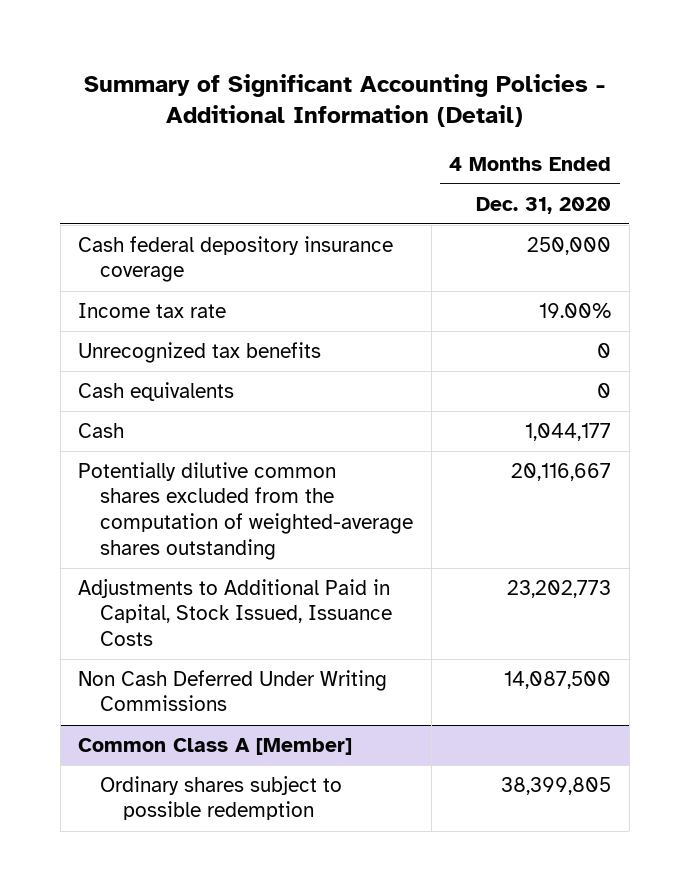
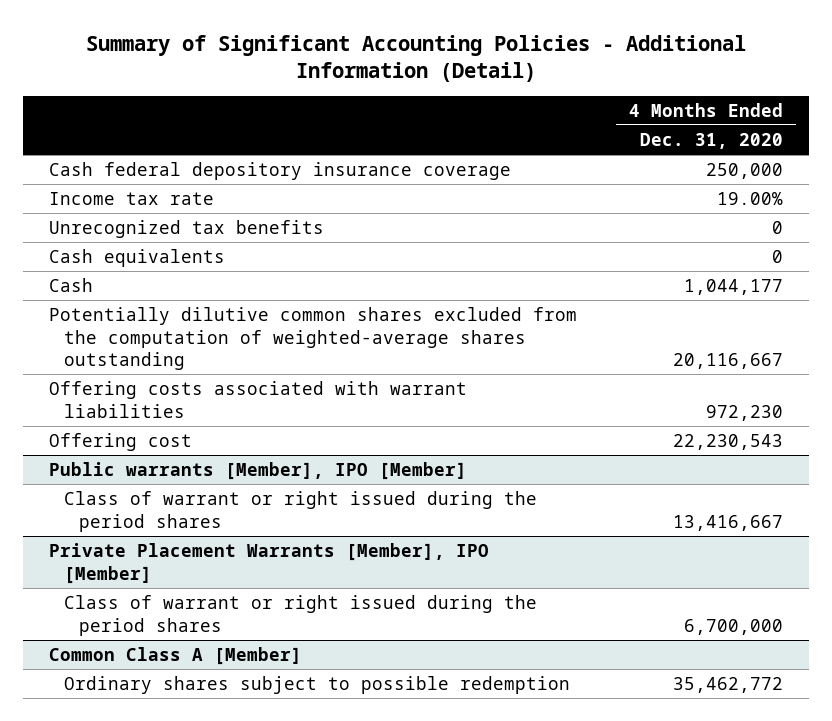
[78,578,393,646] Adjustments to Additional Paid in Capital, Stock Issued, Issuance Costs -> none
[78,669,388,712] Non Cash Deferred Under Writing Commissions -> none
none -> [49,381,468,418] Offering costs associated with warrant liabilities
none -> [49,433,193,452] Offering cost
none -> [49,462,468,481] Public warrants [Member], IPO [Member]
none -> [64,491,538,532] Class of warrant or right issued during the period shares
none -> [49,543,490,584] Private Placement Warrants [Member], IPO [Member]
none -> [64,595,538,636] Class of warrant or right issued during the period shares
[501,776,612,795] 38,399,805 -> [672,677,783,694] 35,462,772

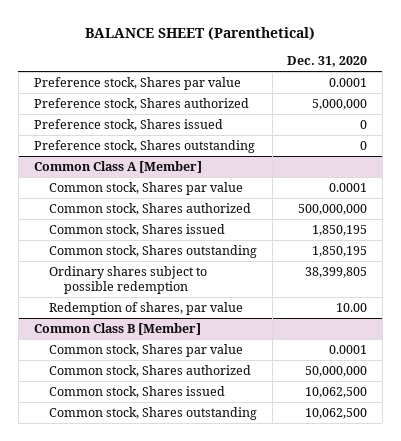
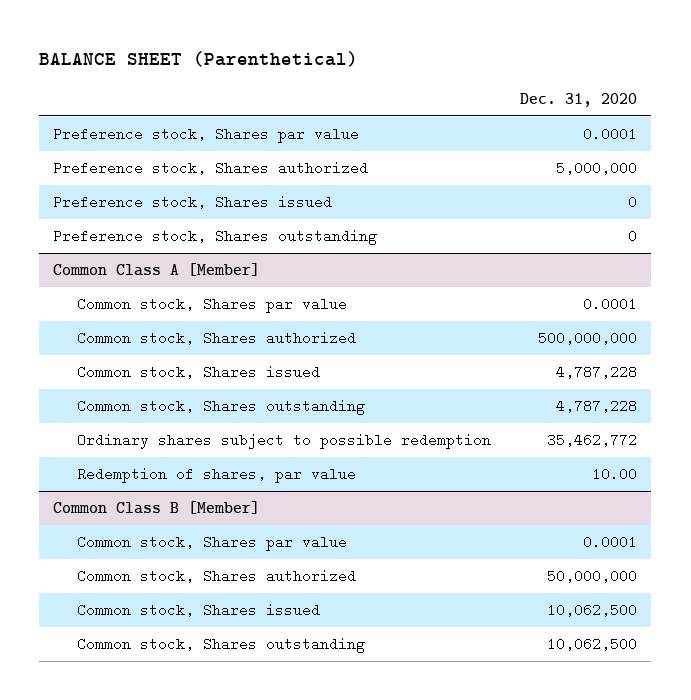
[312,225,368,237] 1,850,195 -> [556,364,638,379] 4,787,228
[312,246,368,258] 1,850,195 -> [556,398,638,413] 4,787,228
[305,267,368,279] 38,399,805 -> [547,432,638,447] 35,462,772

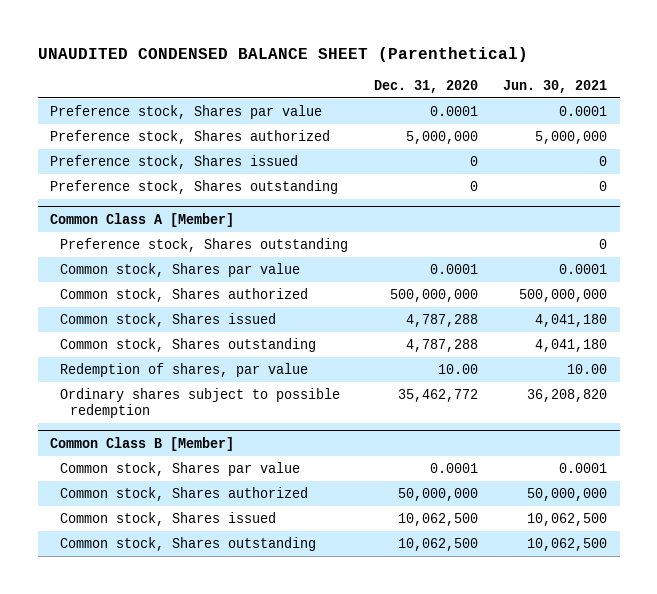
[39,51,359,68] BALANCE SHEET (Parenthetical) -> [37,47,528,63] UNAUDITED CONDENSED BALANCE SHEET (Parenthetical)
none -> [503,79,608,93] Jun. 30, 2021
none -> [60,237,349,252] Preference stock, Shares outstanding
[556,364,638,379] 4,787,228 -> [405,313,478,327] 4,787,288
[556,398,638,413] 4,787,228 -> [405,338,478,352] 4,787,288
[77,432,492,449] Ordinary shares subject to possible redemption -> [60,387,341,418] Ordinary shares subject to possible redemption

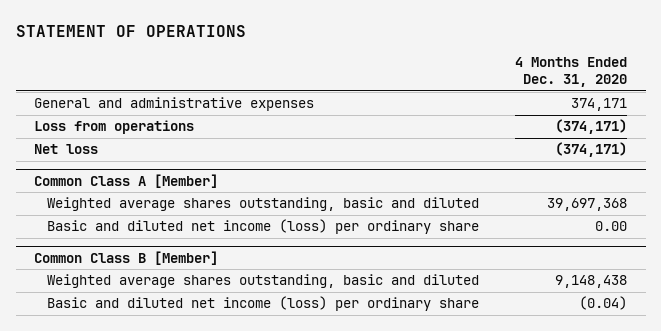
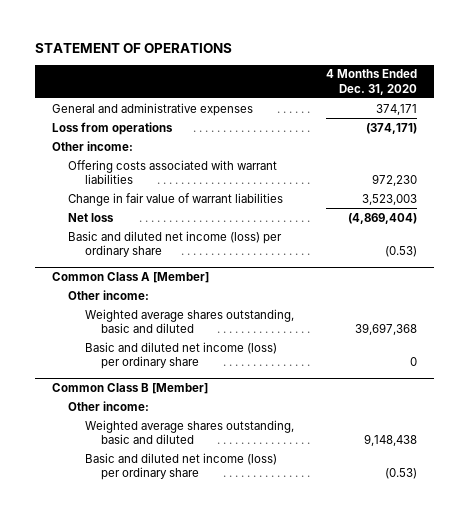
none -> [51,140,133,151] Other income:
none -> [68,159,278,184] Offering costs associated with warrant liabilities
none -> [68,192,284,206] Change in fair value of warrant liabilities
[555,142,628,158] (374,171) -> [348,212,418,224] (4,869,404)
none -> [68,230,283,257] Basic and diluted net income (loss) per ordinary share
none -> [68,289,150,300] Other income:
[595,221,628,232] 0.00 -> [410,356,418,366] 0
none -> [68,400,150,411] Other income:
[579,296,628,311] (0.04) -> [385,467,418,479] (0.53)

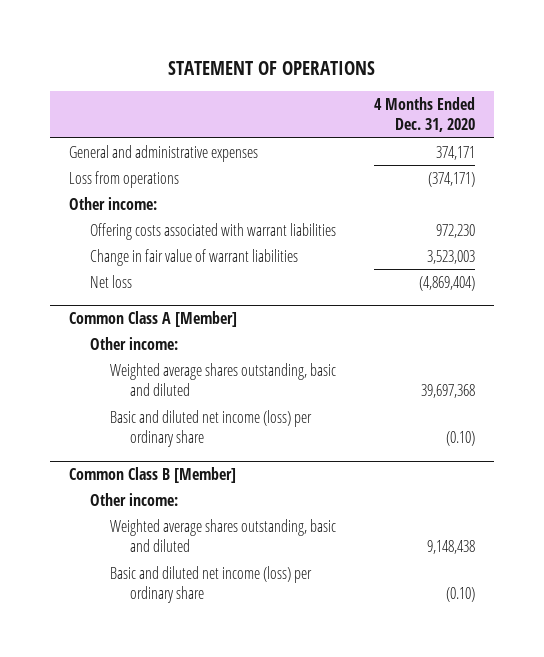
[68,230,283,257] Basic and diluted net income (loss) per ordinary share -> none
[410,356,418,366] 0 -> [446,431,476,447] (0.10)
[385,467,418,479] (0.53) -> [446,587,476,603] (0.10)

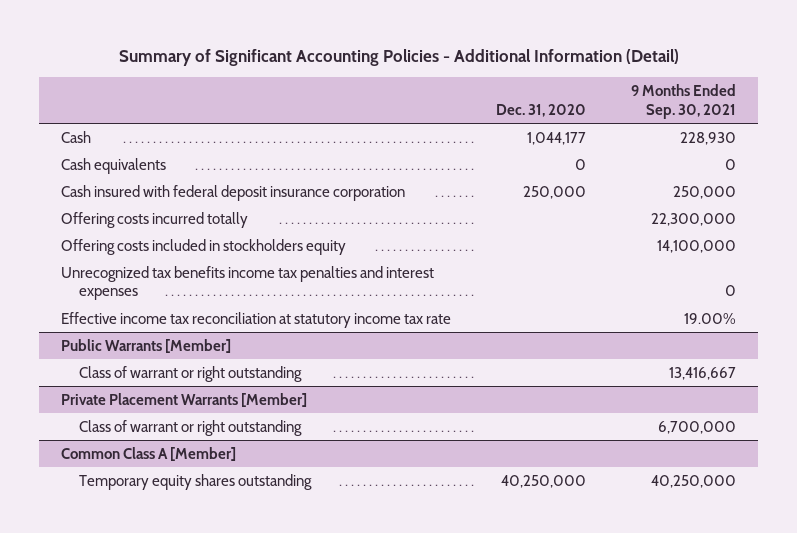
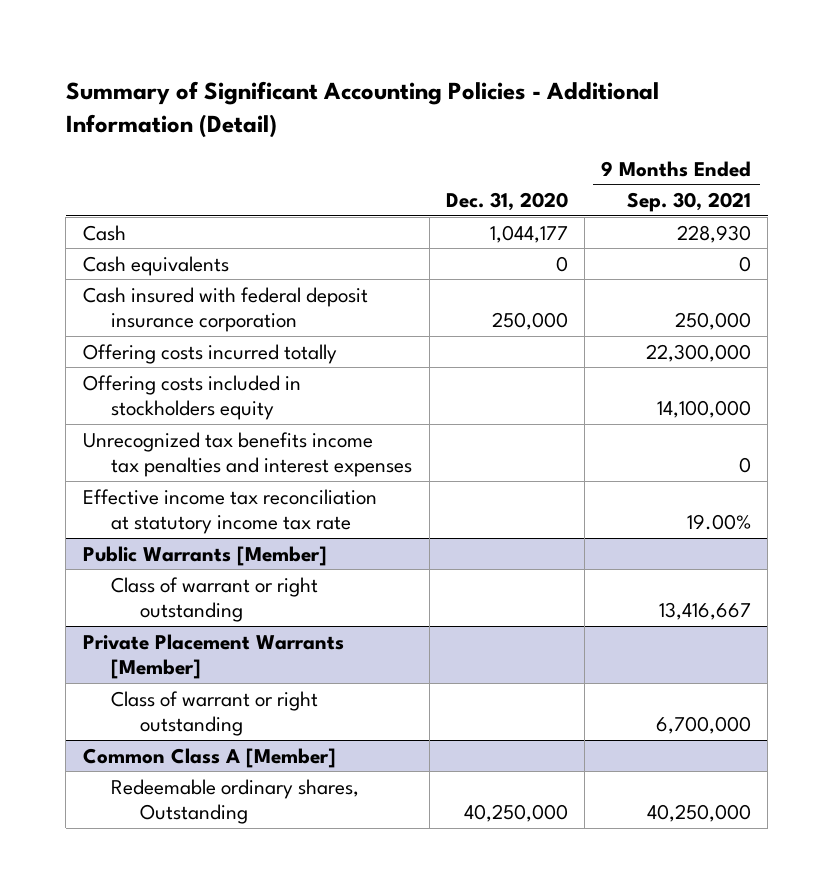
[79,473,313,490] Temporary equity shares outstanding -> [111,778,360,825] Redeemable ordinary shares, Outstanding

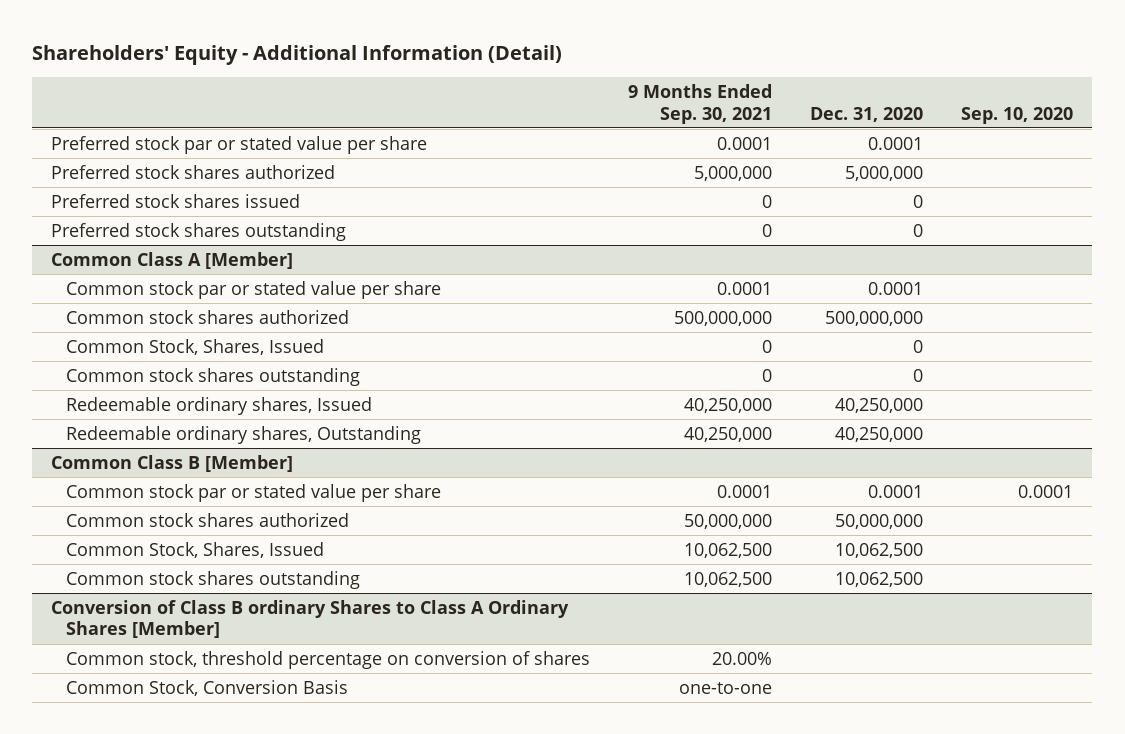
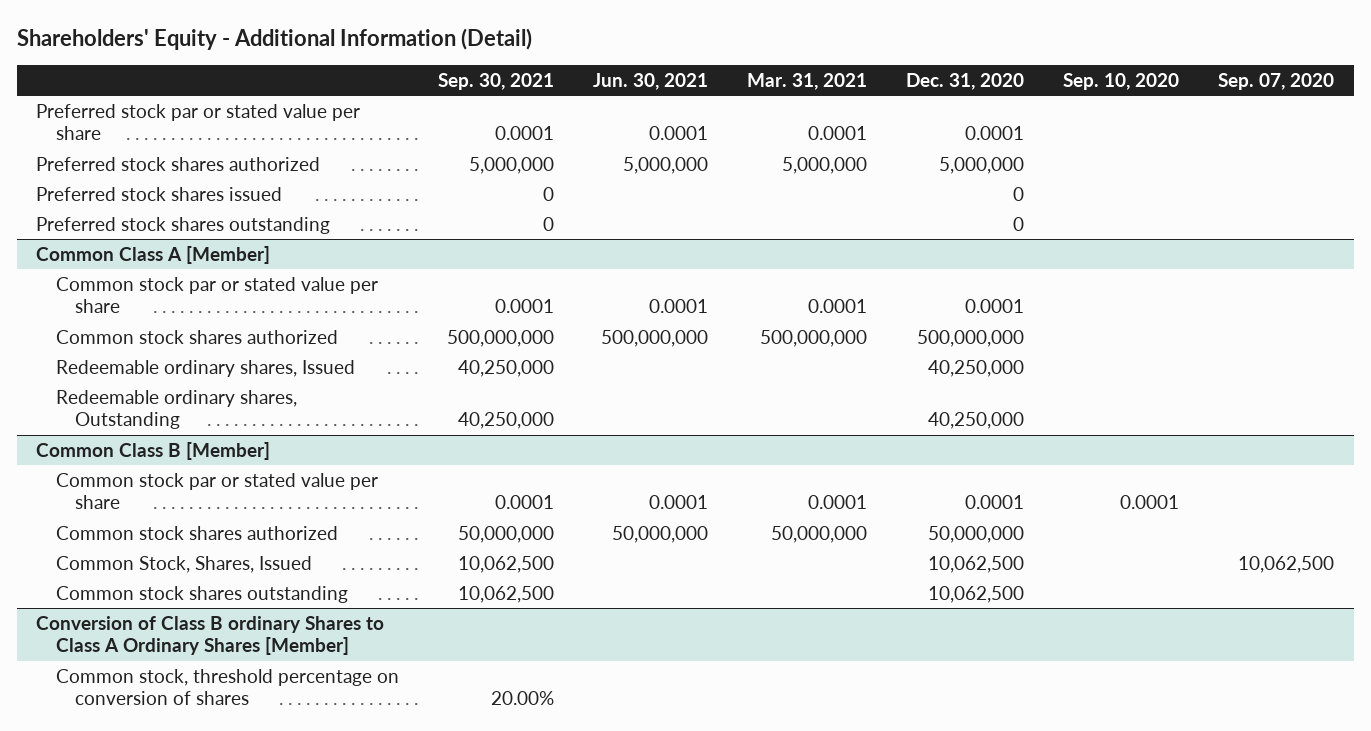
[628,84,773,124] 9 Months Ended Sep. 30, 2021 -> none
none -> [437,73,554,91] Sep. 30, 2021
none -> [592,73,708,91] Jun. 30, 2021
none -> [746,73,867,91] Mar. 31, 2021
none -> [1218,73,1335,91] Sep. 07, 2020
[66,338,325,355] Common Stock, Shares, Issued -> none
[66,367,361,386] Common stock shares outstanding -> none
[66,679,349,696] Common Stock, Conversion Basis -> none

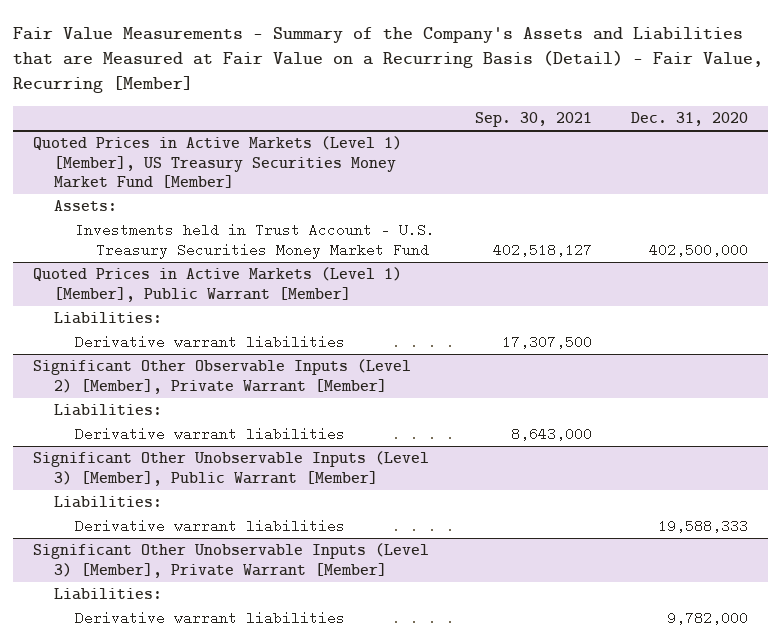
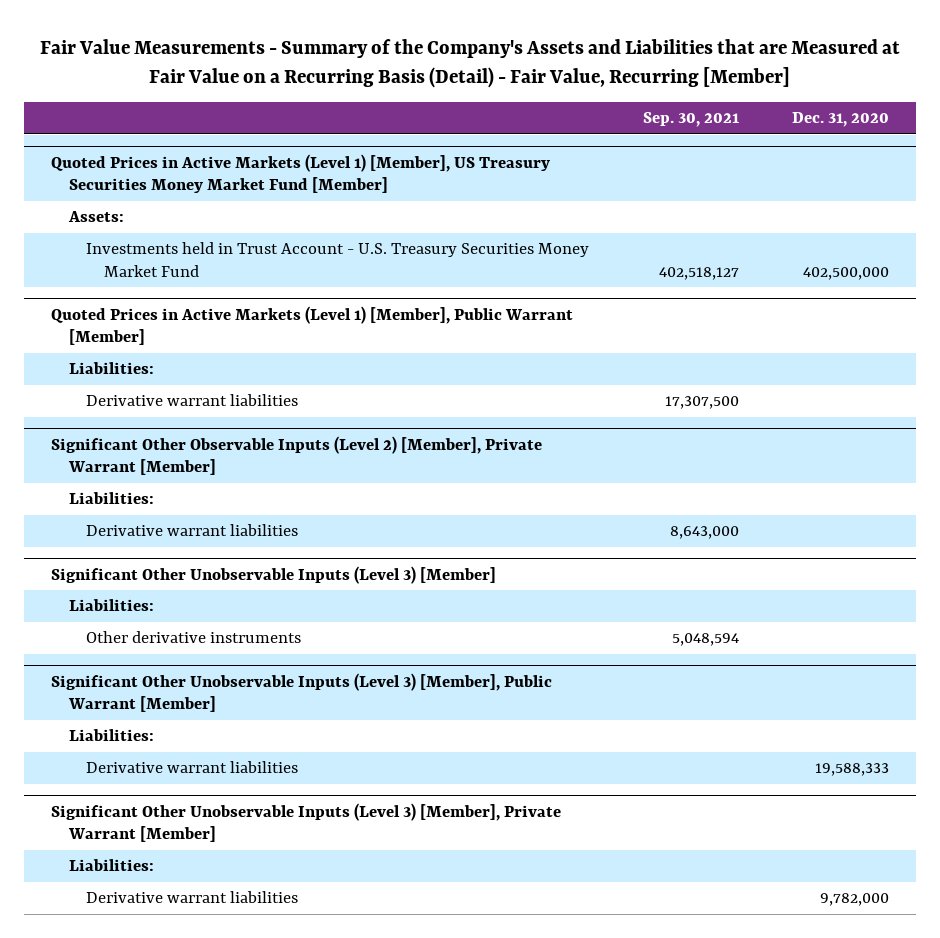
none -> [50,565,496,584] Significant Other Unobservable Inputs (Level 3) [Member]
none -> [68,599,154,612] Liabilities:
none -> [86,631,302,644] Other derivative instruments

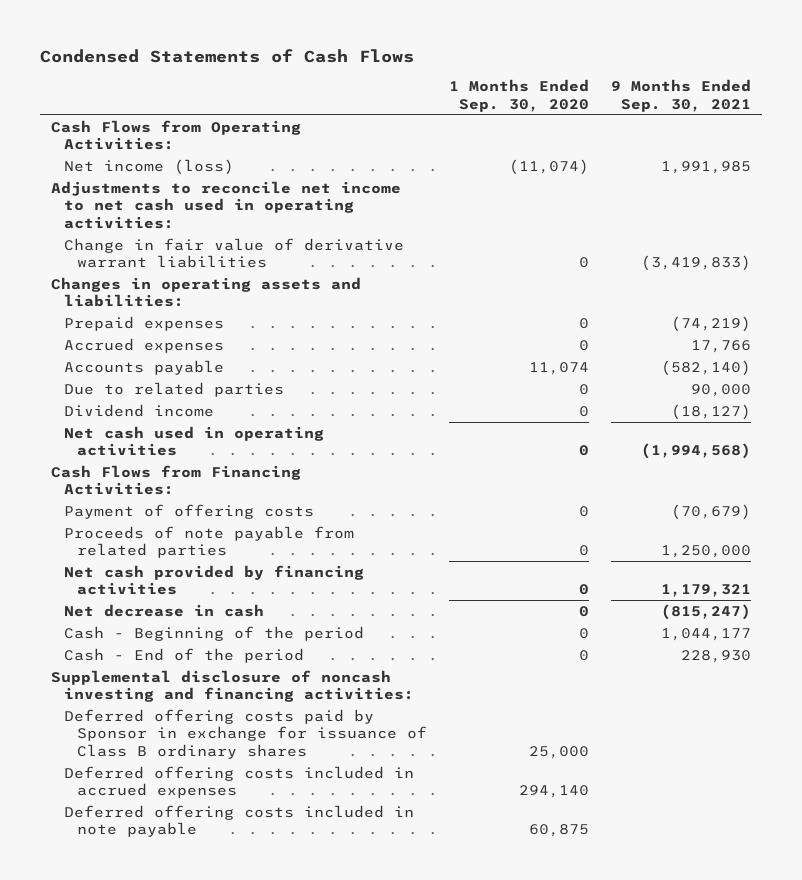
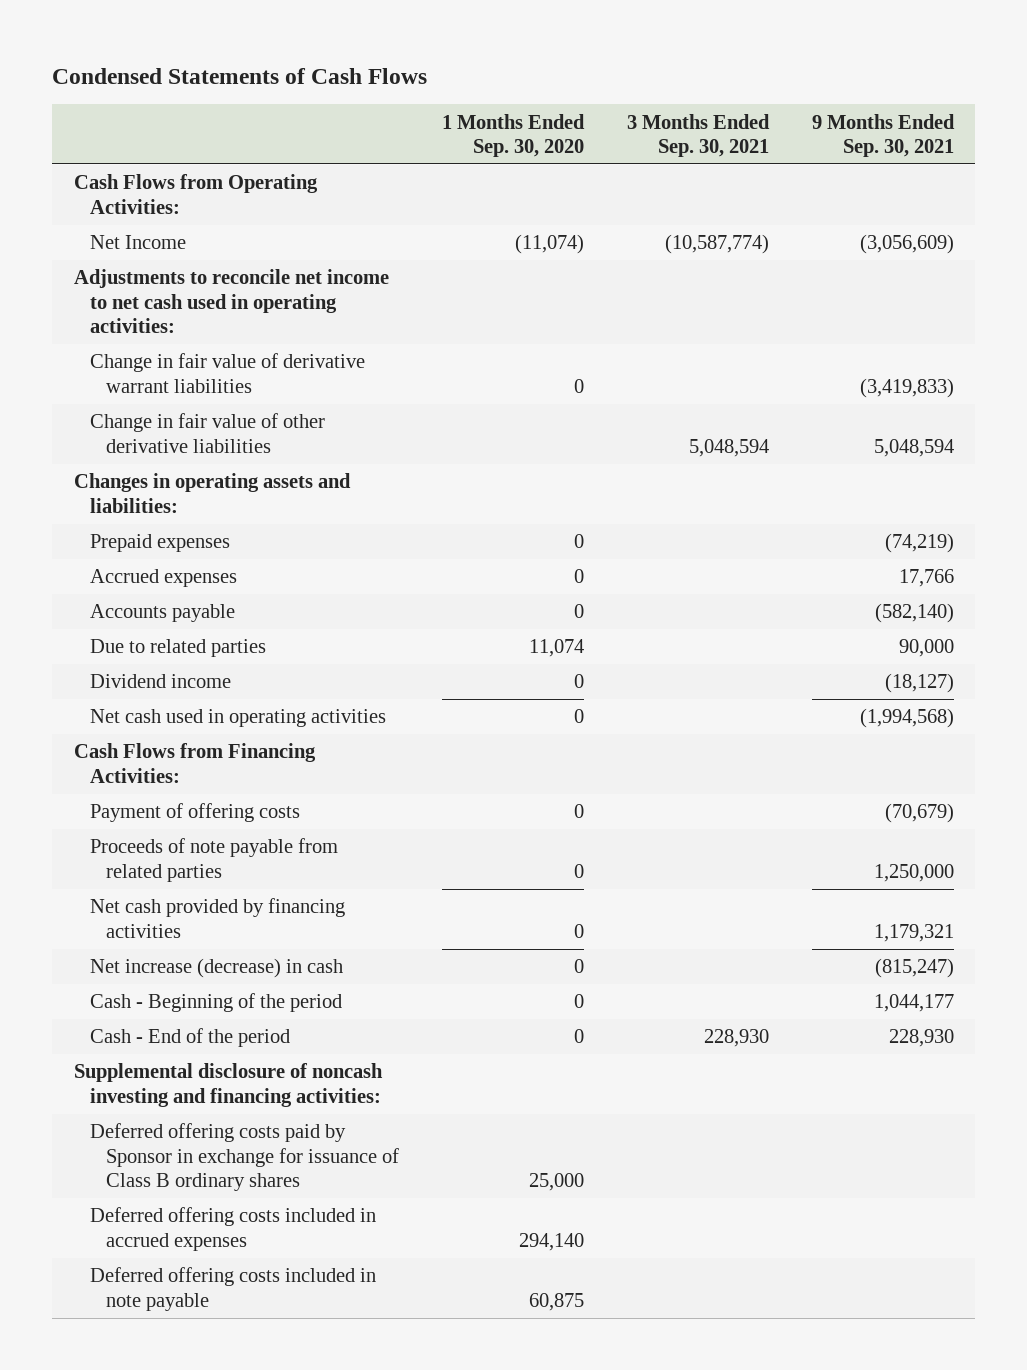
none -> [626,113,770,158] 3 Months Ended Sep. 30, 2021
[63,158,234,175] Net income (loss) -> [90,235,187,250] Net Income
[660,160,751,174] 1,991,985 -> [859,234,954,255] (3,056,609)
none -> [90,413,326,453] Change in fair value of other derivative liabilities
[528,361,589,375] 11,074 -> [574,604,585,619] 0
[578,383,589,395] 0 -> [529,639,585,658] 11,074
[63,603,264,617] Net decrease in cash -> [90,958,344,979] Net increase (decrease) in cash

